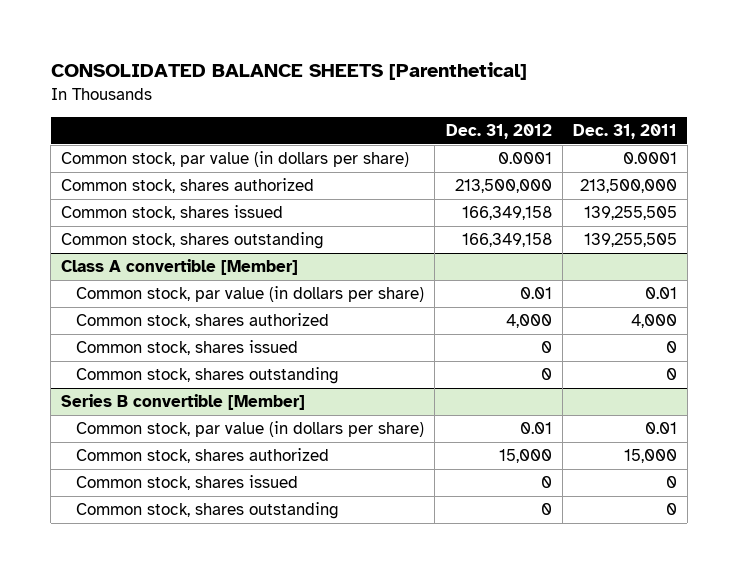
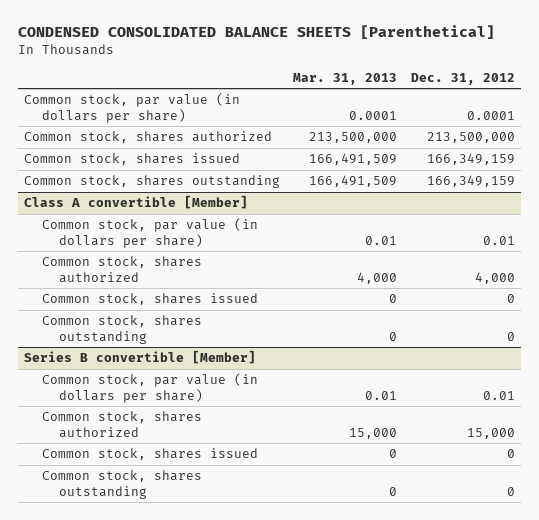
[50,62,527,81] CONSOLIDATED BALANCE SHEETS [Parenthetical] -> [17,24,495,39] CONDENSED CONSOLIDATED BALANCE SHEETS [Parenthetical]
[572,124,677,140] Dec. 31, 2011 -> none
none -> [293,72,398,85] Mar. 31, 2013
[461,206,552,221] 166,349,158 -> [426,153,515,166] 166,349,159
[461,233,552,248] 166,349,158 -> [426,175,515,188] 166,349,159

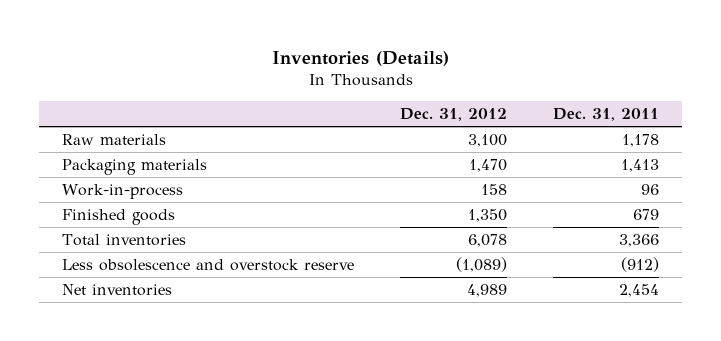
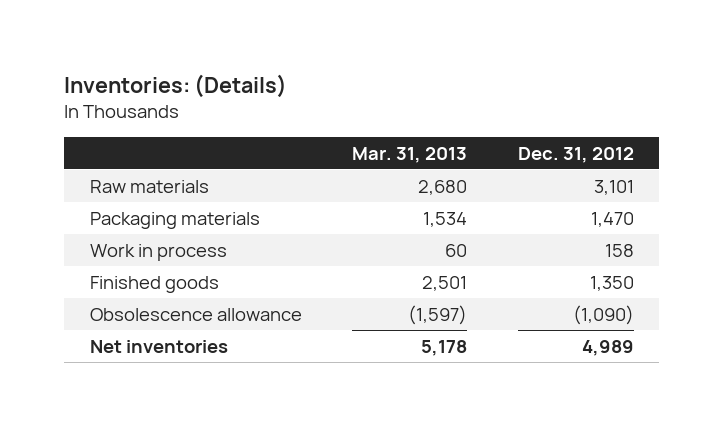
[271,50,449,66] Inventories (Details) -> [64,74,288,99] Inventories: (Details)
[553,108,660,122] Dec. 31, 2011 -> none
none -> [352,146,468,163] Mar. 31, 2013
[468,133,508,147] 3,100 -> [593,179,634,195] 3,101
[61,183,183,199] Work-in-process -> [89,243,227,261] Work in process
[61,233,186,246] Total inventories -> none
[61,258,354,271] Less obsolescence and overstock reserve -> none
none -> [89,307,302,321] Obsolescence allowance

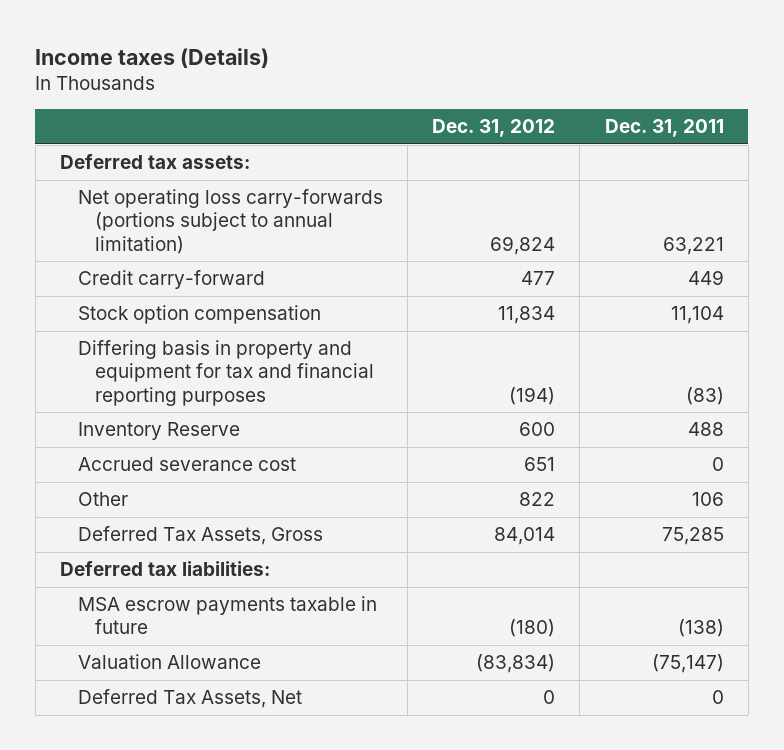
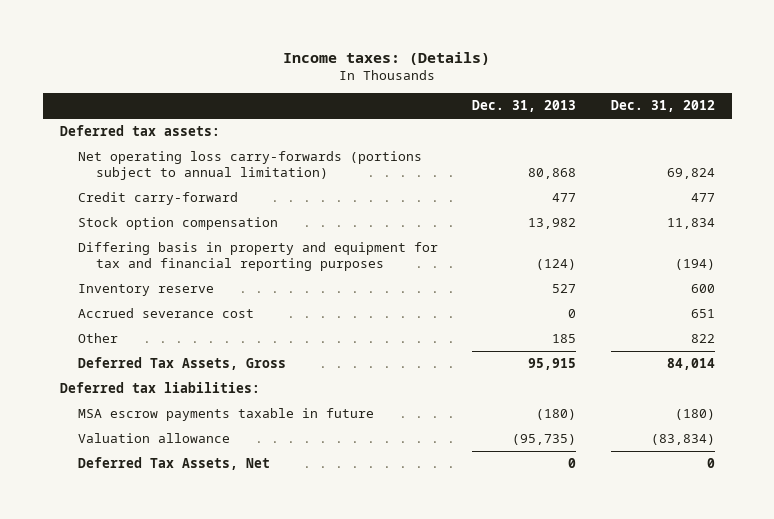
[35,47,270,68] Income taxes (Details) -> [283,51,491,65] Income taxes: (Details)
[604,119,724,138] Dec. 31, 2011 -> none
none -> [472,100,577,113] Dec. 31, 2013
[77,422,240,441] Inventory Reserve -> [77,284,214,297] Inventory reserve
[77,654,261,670] Valuation Allowance -> [77,433,230,444] Valuation allowance

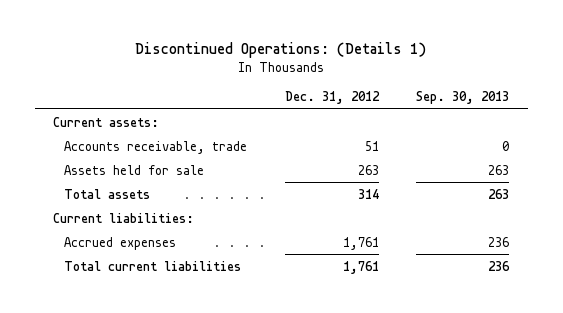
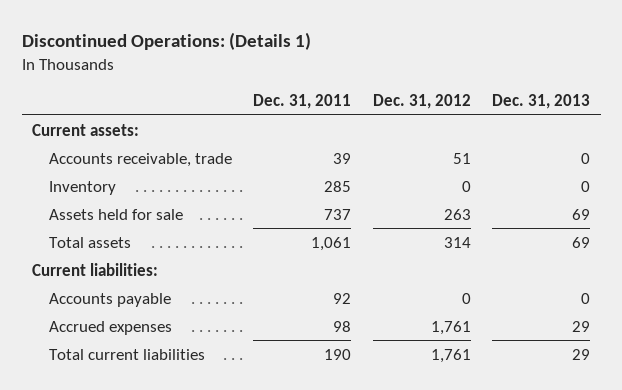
[416,90,510,104] Sep. 30, 2013 -> none
none -> [253,93,352,109] Dec. 31, 2011
none -> [491,93,590,109] Dec. 31, 2013
none -> [49,180,117,195] Inventory
none -> [49,292,172,307] Accounts payable

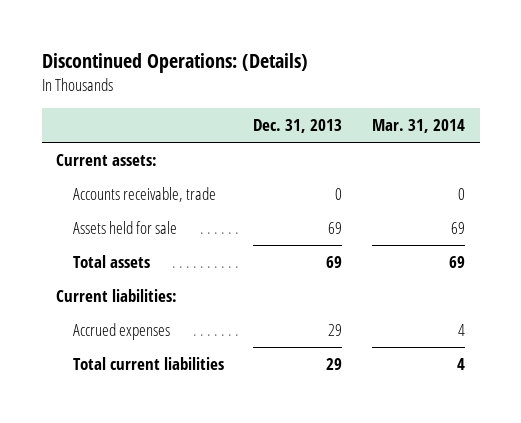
[21,32,311,51] Discontinued Operations: (Details 1) -> [41,53,308,74] Discontinued Operations: (Details)
[253,93,352,109] Dec. 31, 2011 -> none
[372,93,471,109] Dec. 31, 2012 -> none
none -> [371,119,465,134] Mar. 31, 2014
[49,180,117,195] Inventory -> none
[49,292,172,307] Accounts payable -> none

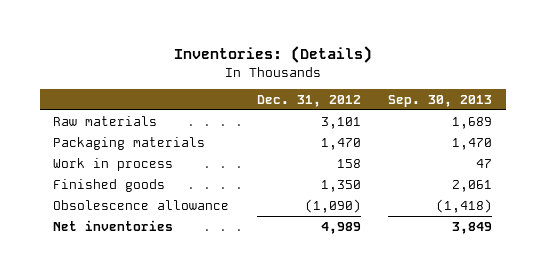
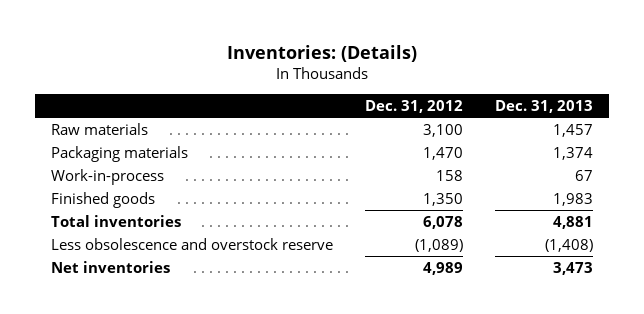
[387,94,492,107] Sep. 30, 2013 -> none
none -> [495,99,594,113] Dec. 31, 2013
[320,116,361,129] 3,101 -> [423,124,464,138] 3,100
[53,157,174,171] Work in process -> [51,169,165,186] Work-in-process
[53,199,230,210] Obsolescence allowance -> none
none -> [51,215,182,228] Total inventories
none -> [51,238,334,251] Less obsolescence and overstock reserve

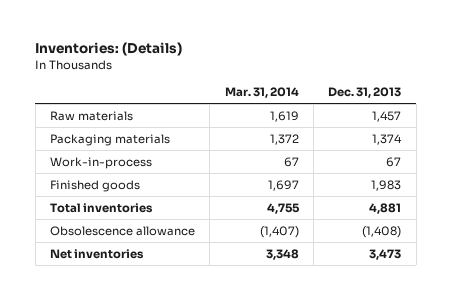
[365,99,464,113] Dec. 31, 2012 -> none
none -> [224,86,299,98] Mar. 31, 2014
[51,238,334,251] Less obsolescence and overstock reserve -> [50,225,196,236] Obsolescence allowance

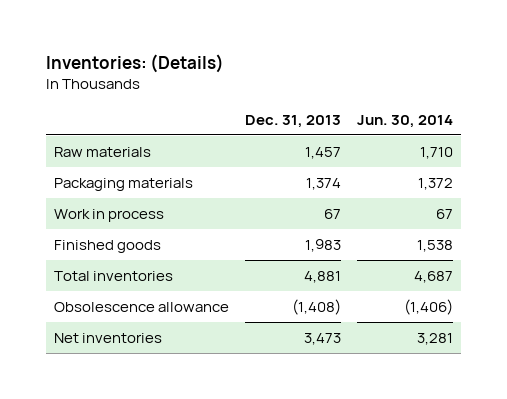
[224,86,299,98] Mar. 31, 2014 -> none
none -> [357,114,454,128] Jun. 30, 2014
[50,156,153,169] Work-in-process -> [53,208,164,222] Work in process

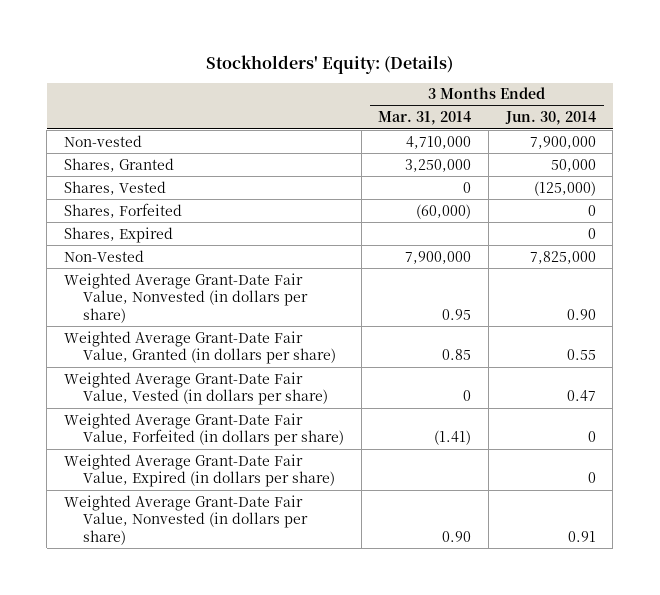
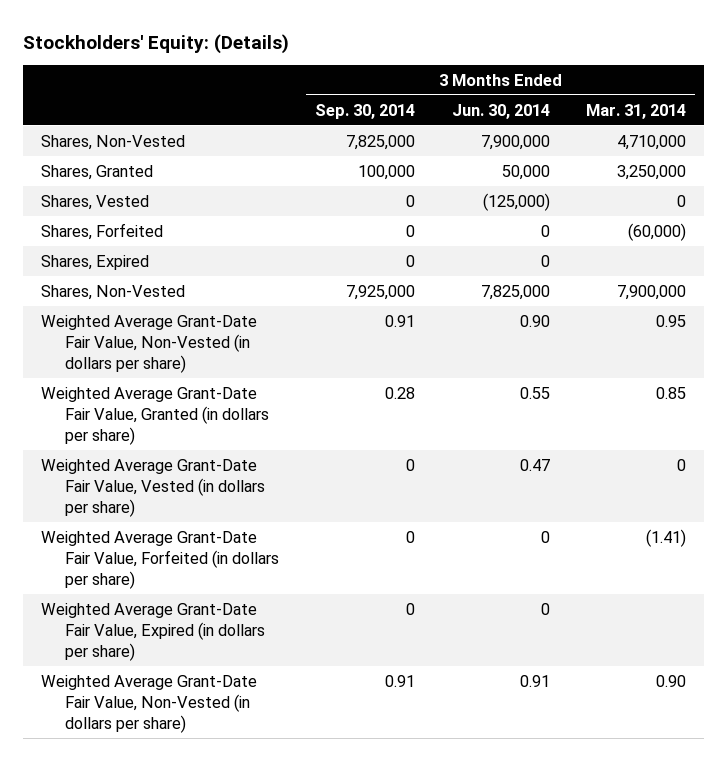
none -> [315,103,416,119] Sep. 30, 2014
[64,134,143,147] Non-vested -> [41,134,186,150] Shares, Non-Vested
[64,249,145,262] Non-Vested -> [41,284,186,300] Shares, Non-Vested
[64,272,309,323] Weighted Average Grant-Date Fair Value, Nonvested (in dollars per share) -> [41,314,258,373] Weighted Average Grant-Date Fair Value, Non-Vested (in dollars per share)
[64,494,309,545] Weighted Average Grant-Date Fair Value, Nonvested (in dollars per share) -> [41,674,258,733] Weighted Average Grant-Date Fair Value, Non-Vested (in dollars per share)

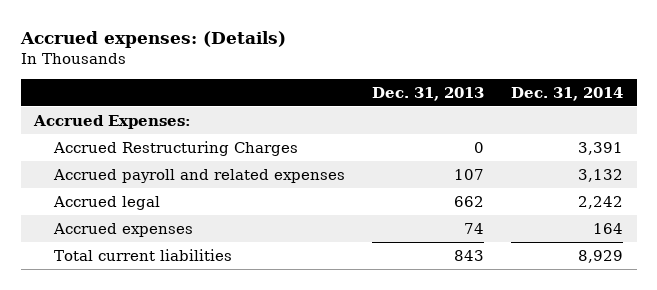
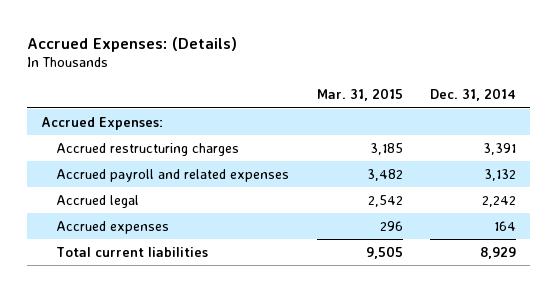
[19,30,286,48] Accrued expenses: (Details) -> [26,36,237,52] Accrued Expenses: (Details)
[372,86,485,101] Dec. 31, 2013 -> none
none -> [316,88,403,102] Mar. 31, 2015
[53,140,299,156] Accrued Restructuring Charges -> [56,142,240,156] Accrued restructuring charges

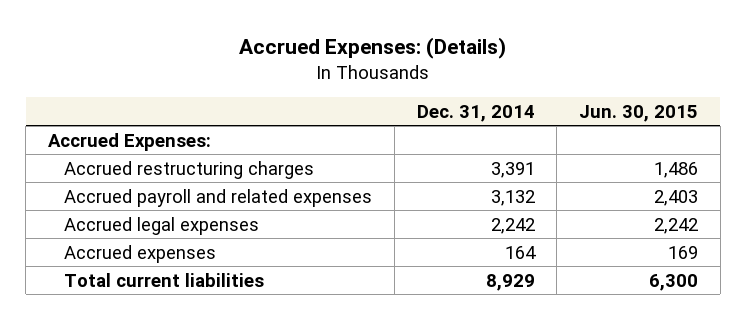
[316,88,403,102] Mar. 31, 2015 -> none
none -> [579,104,699,122] Jun. 30, 2015
[56,194,140,208] Accrued legal -> [63,216,259,235] Accrued legal expenses

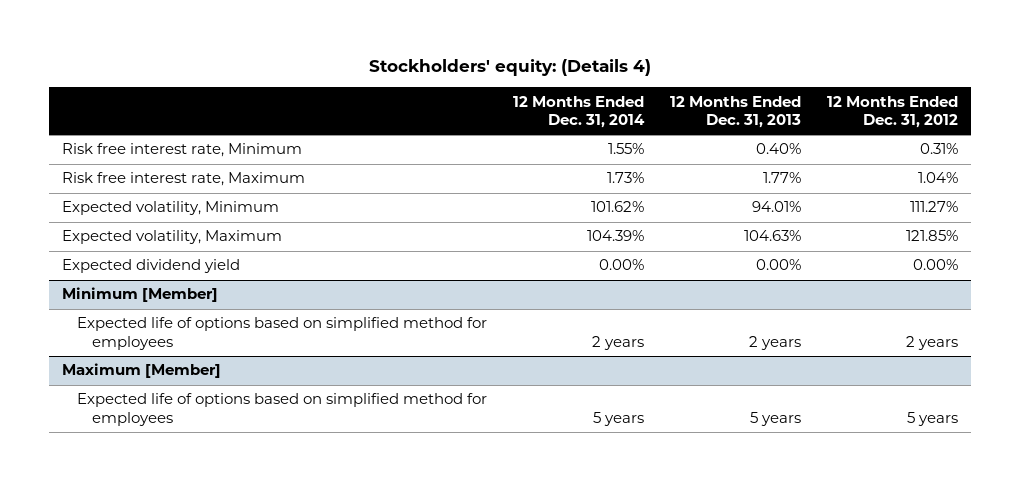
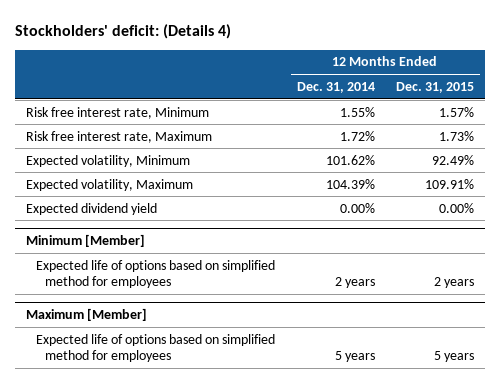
[369,59,652,77] Stockholders' equity: (Details 4) -> [15,24,232,40] Stockholders' deficit: (Details 4)
[670,95,802,129] 12 Months Ended Dec. 31, 2013 -> none
[827,95,959,129] 12 Months Ended Dec. 31, 2012 -> none
none -> [396,81,475,93] Dec. 31, 2015
[607,172,645,184] 1.73% -> [339,130,375,141] 1.72%

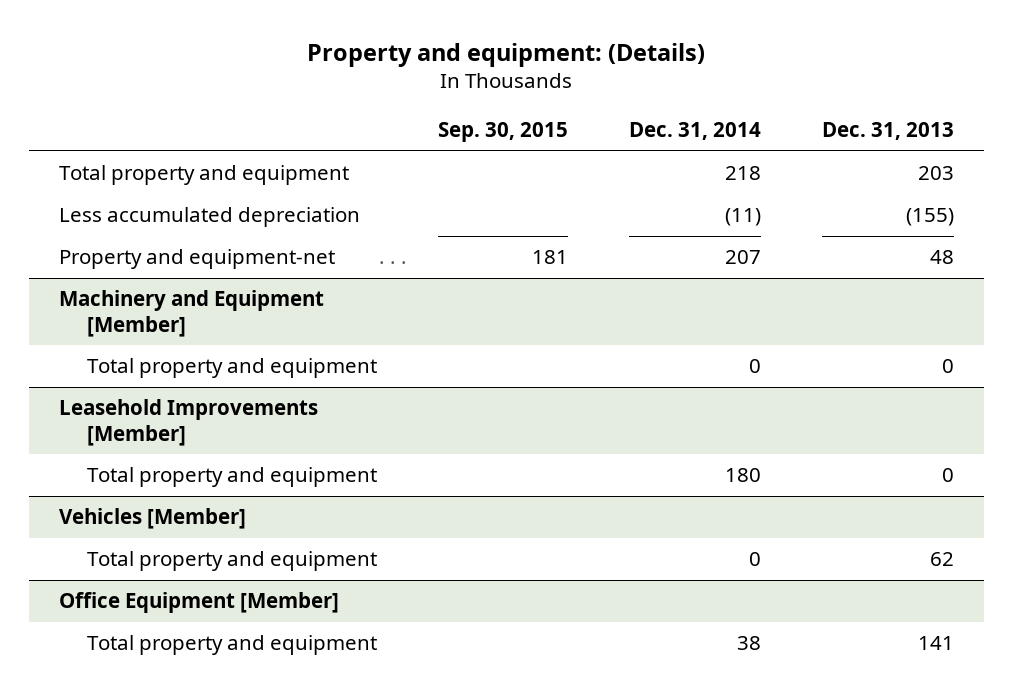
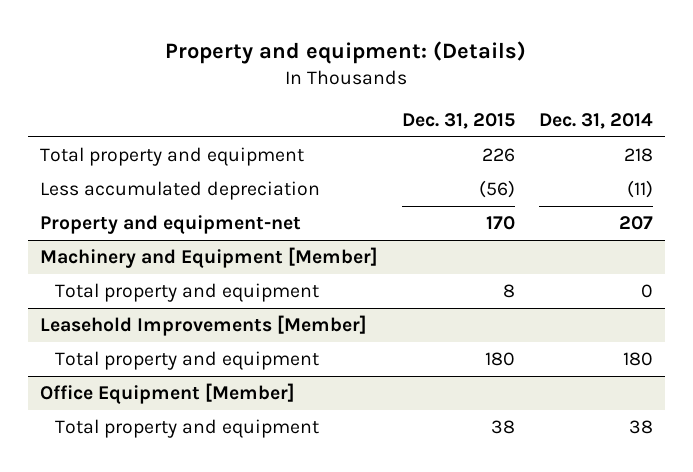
[437,122,568,143] Sep. 30, 2015 -> none
[821,122,954,141] Dec. 31, 2013 -> none
none -> [401,112,515,129] Dec. 31, 2015
[59,508,247,530] Vehicles [Member] -> none
[86,551,377,572] Total property and equipment -> none

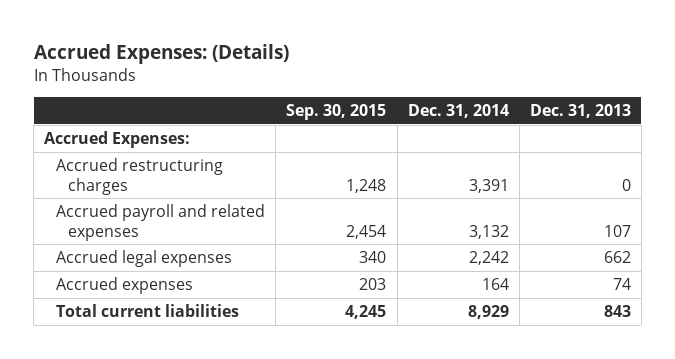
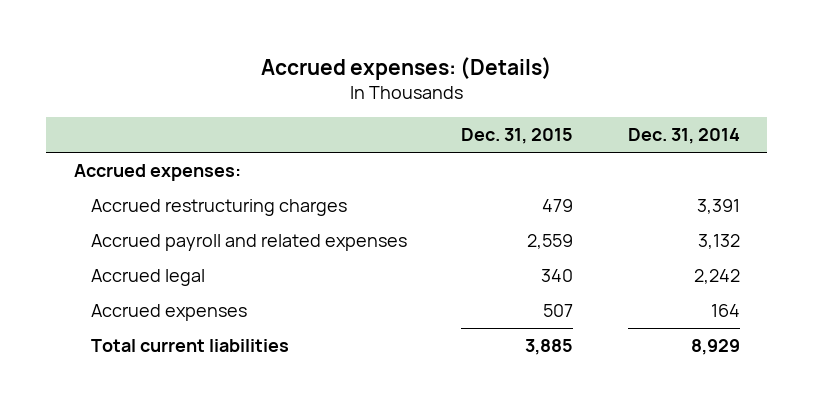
[33,43,289,64] Accrued Expenses: (Details) -> [260,56,552,80] Accrued expenses: (Details)
[286,104,387,121] Sep. 30, 2015 -> none
[529,104,631,119] Dec. 31, 2013 -> none
none -> [461,128,574,145] Dec. 31, 2015
[44,131,191,149] Accrued Expenses: -> [73,164,241,182] Accrued expenses:
[56,250,233,268] Accrued legal expenses -> [90,269,205,287] Accrued legal

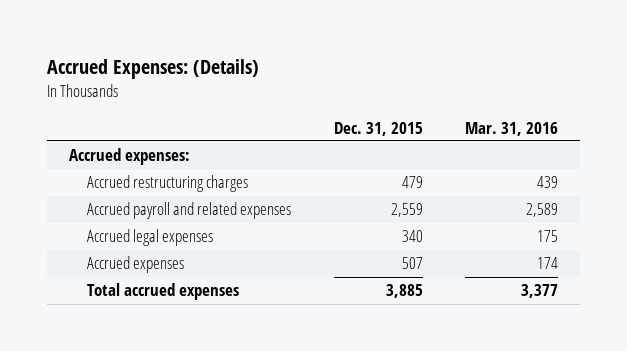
[260,56,552,80] Accrued expenses: (Details) -> [47,58,260,79] Accrued Expenses: (Details)
[627,128,740,145] Dec. 31, 2014 -> none
none -> [465,121,559,136] Mar. 31, 2016
[90,269,205,287] Accrued legal -> [86,229,213,247] Accrued legal expenses
[90,339,289,353] Total current liabilities -> [86,283,239,301] Total accrued expenses

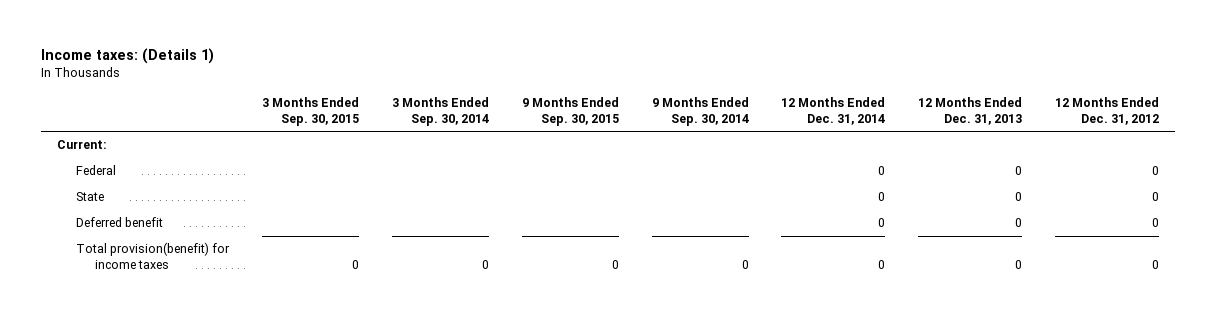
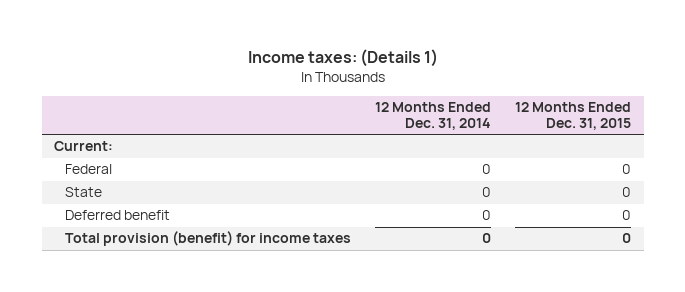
[262,96,360,126] 3 Months Ended Sep. 30, 2015 -> none
[391,96,489,126] 3 Months Ended Sep. 30, 2014 -> none
[521,96,619,126] 9 Months Ended Sep. 30, 2015 -> none
[651,96,749,126] 9 Months Ended Sep. 30, 2014 -> none
[918,96,1023,125] 12 Months Ended Dec. 31, 2013 -> none
[1054,96,1159,125] 12 Months Ended Dec. 31, 2012 -> none
none -> [515,101,632,130] 12 Months Ended Dec. 31, 2015
[76,242,231,270] Total provision(benefit) for income taxes -> [64,231,351,247] Total provision (benefit) for income taxes

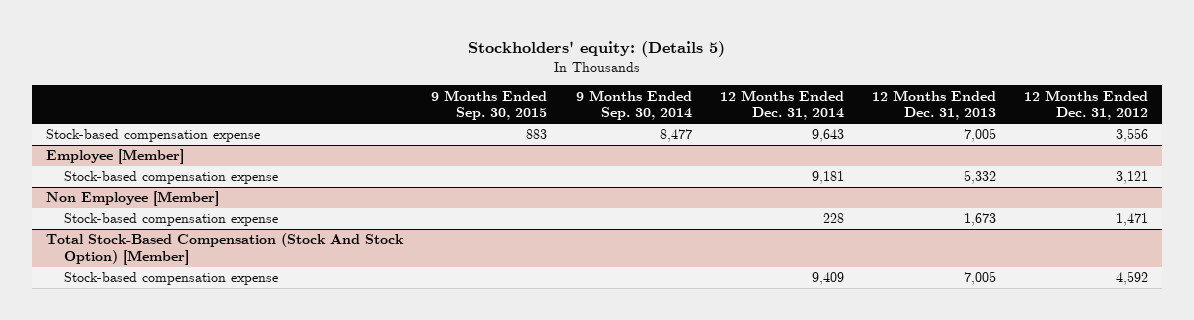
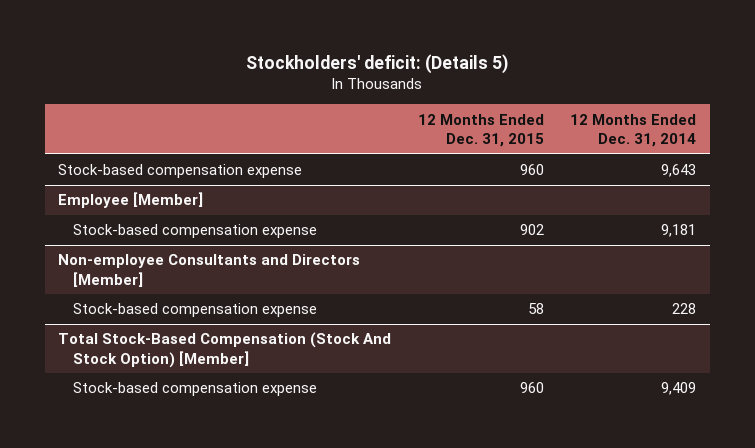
[468,41,726,58] Stockholders' equity: (Details 5) -> [246,53,509,74] Stockholders' deficit: (Details 5)
[431,89,548,121] 9 Months Ended Sep. 30, 2015 -> none
[575,89,692,121] 9 Months Ended Sep. 30, 2014 -> none
[872,89,997,121] 12 Months Ended Dec. 31, 2013 -> none
[1024,89,1149,121] 12 Months Ended Dec. 31, 2012 -> none
none -> [417,113,544,148] 12 Months Ended Dec. 31, 2015
[46,191,220,207] Non Employee [Member] -> [58,254,361,287] Non-employee Consultants and Directors [Member]

